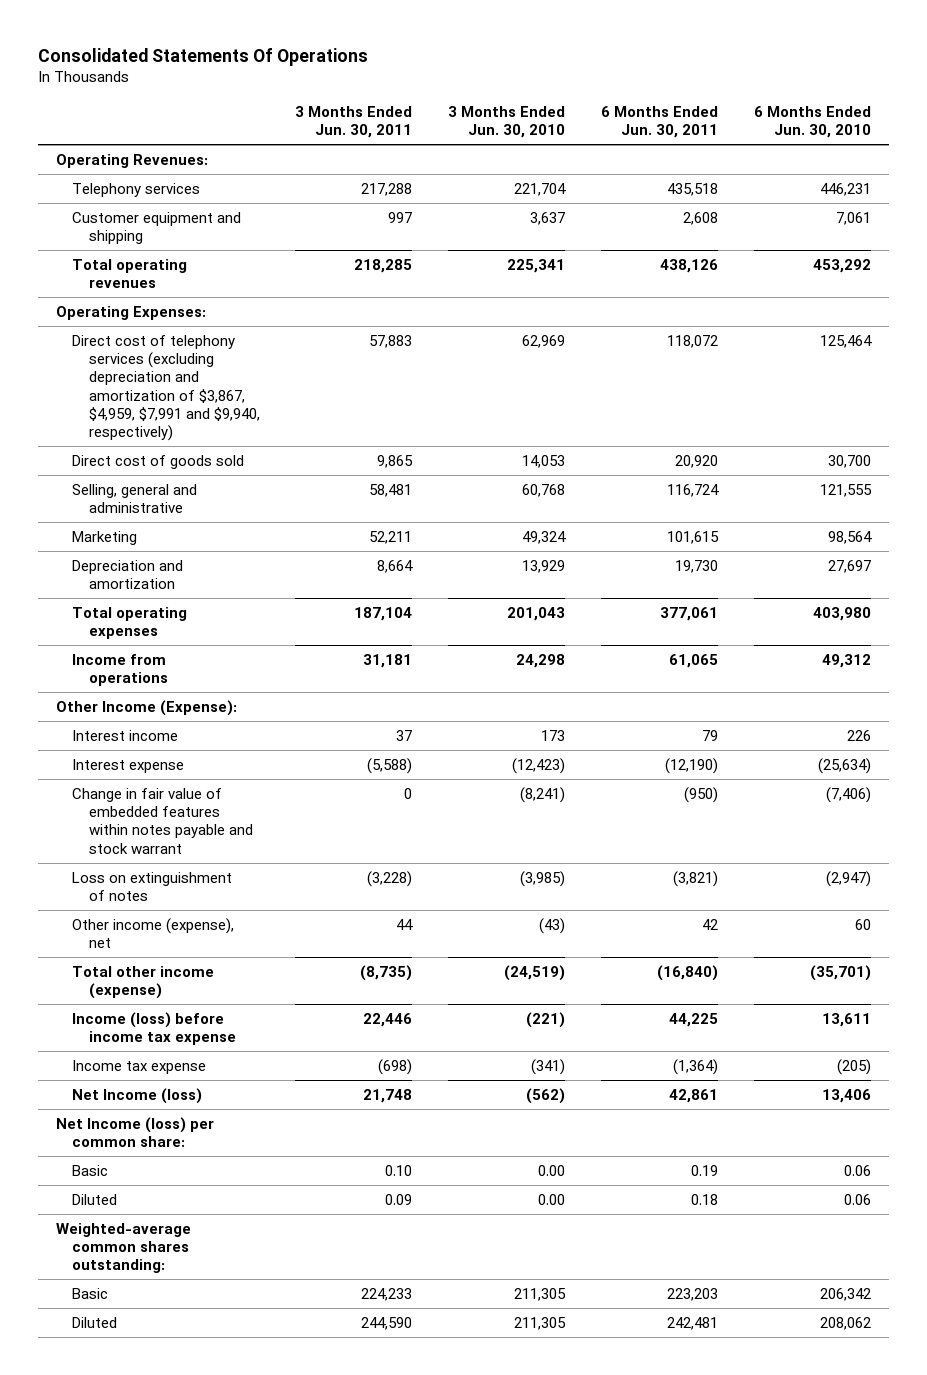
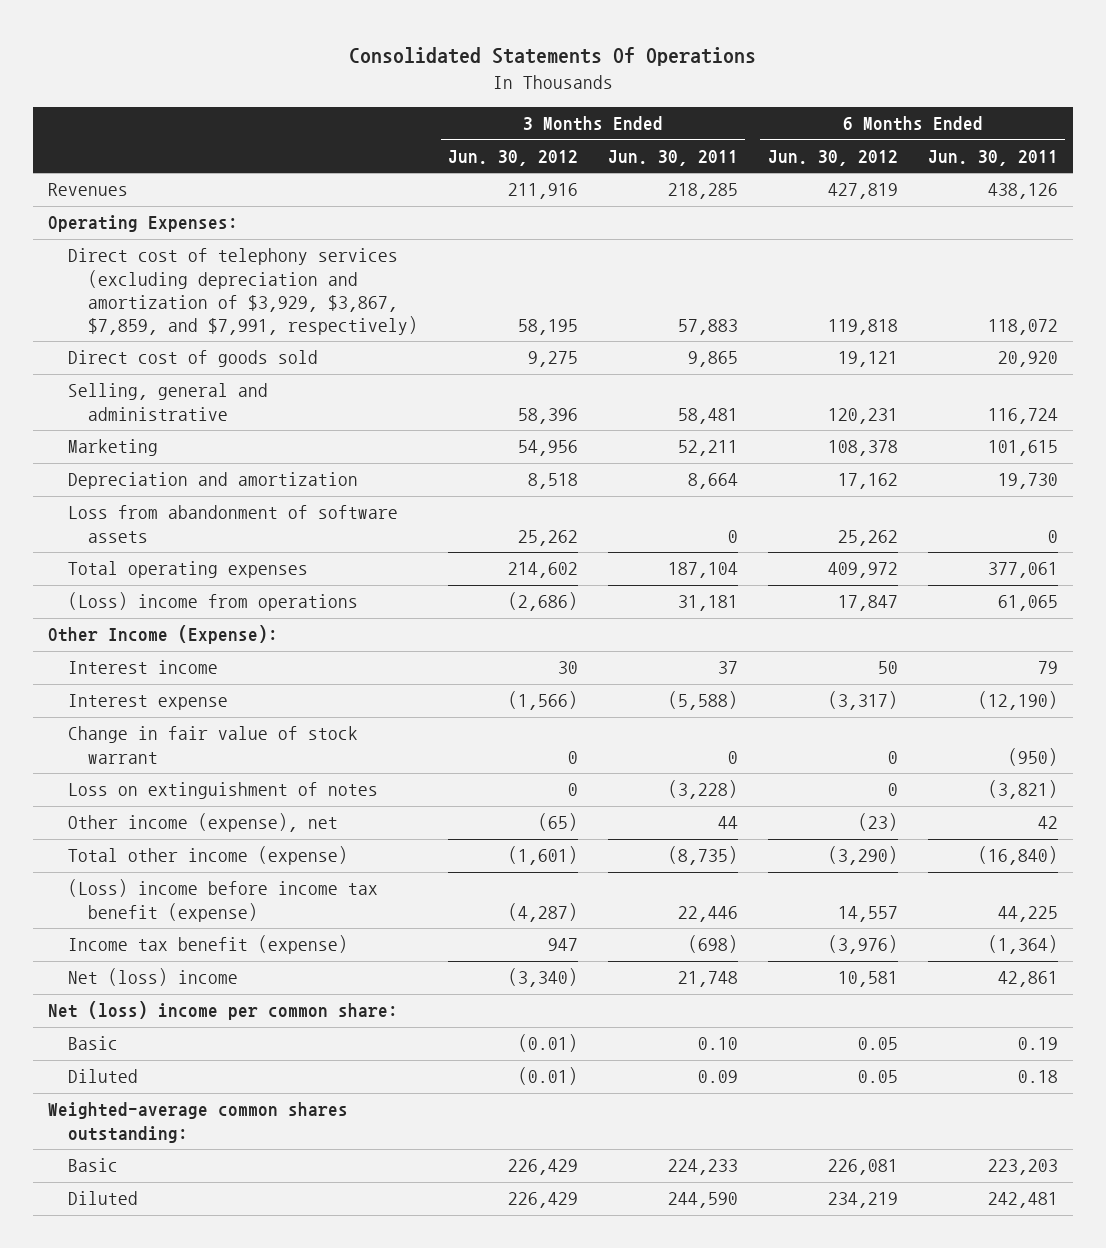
[448,106,566,139] 3 Months Ended Jun. 30, 2010 -> none
[753,106,871,139] 6 Months Ended Jun. 30, 2010 -> none
none -> [448,149,579,166] Jun. 30, 2012
none -> [767,149,898,166] Jun. 30, 2012
[56,153,209,168] Operating Revenues: -> none
[72,182,201,197] Telephony services -> none
[72,211,242,245] Customer equipment and shipping -> none
[72,258,188,289] Total operating revenues -> [48,183,129,197] Revenues
[72,334,260,442] Direct cost of telephony services (excluding depreciation and amortization of $3,867, $4,959, $7,991 and $9,940, respectively) -> [68,248,419,335] Direct cost of telephony services (excluding depreciation and amortization of $3,929, $3,867, $7,859, and $7,991, respectively)
none -> [68,505,399,543] Loss from abandonment of software assets
[72,653,168,687] Income from operations -> [68,592,359,612] (Loss) income from operations
[72,787,253,854] Change in fair value of embedded features within notes payable and stock warrant -> [68,726,359,764] Change in fair value of stock warrant
[72,1011,236,1046] Income (loss) before income tax expense -> [68,879,379,922] (Loss) income before income tax benefit (expense)
[72,1059,207,1074] Income tax expense -> [68,935,349,955] Income tax benefit (expense)
[72,1087,203,1104] Net Income (loss) -> [68,968,239,987] Net (loss) income
[56,1116,215,1148] Net Income (loss) per common share: -> [48,1001,399,1021] Net (loss) income per common share:

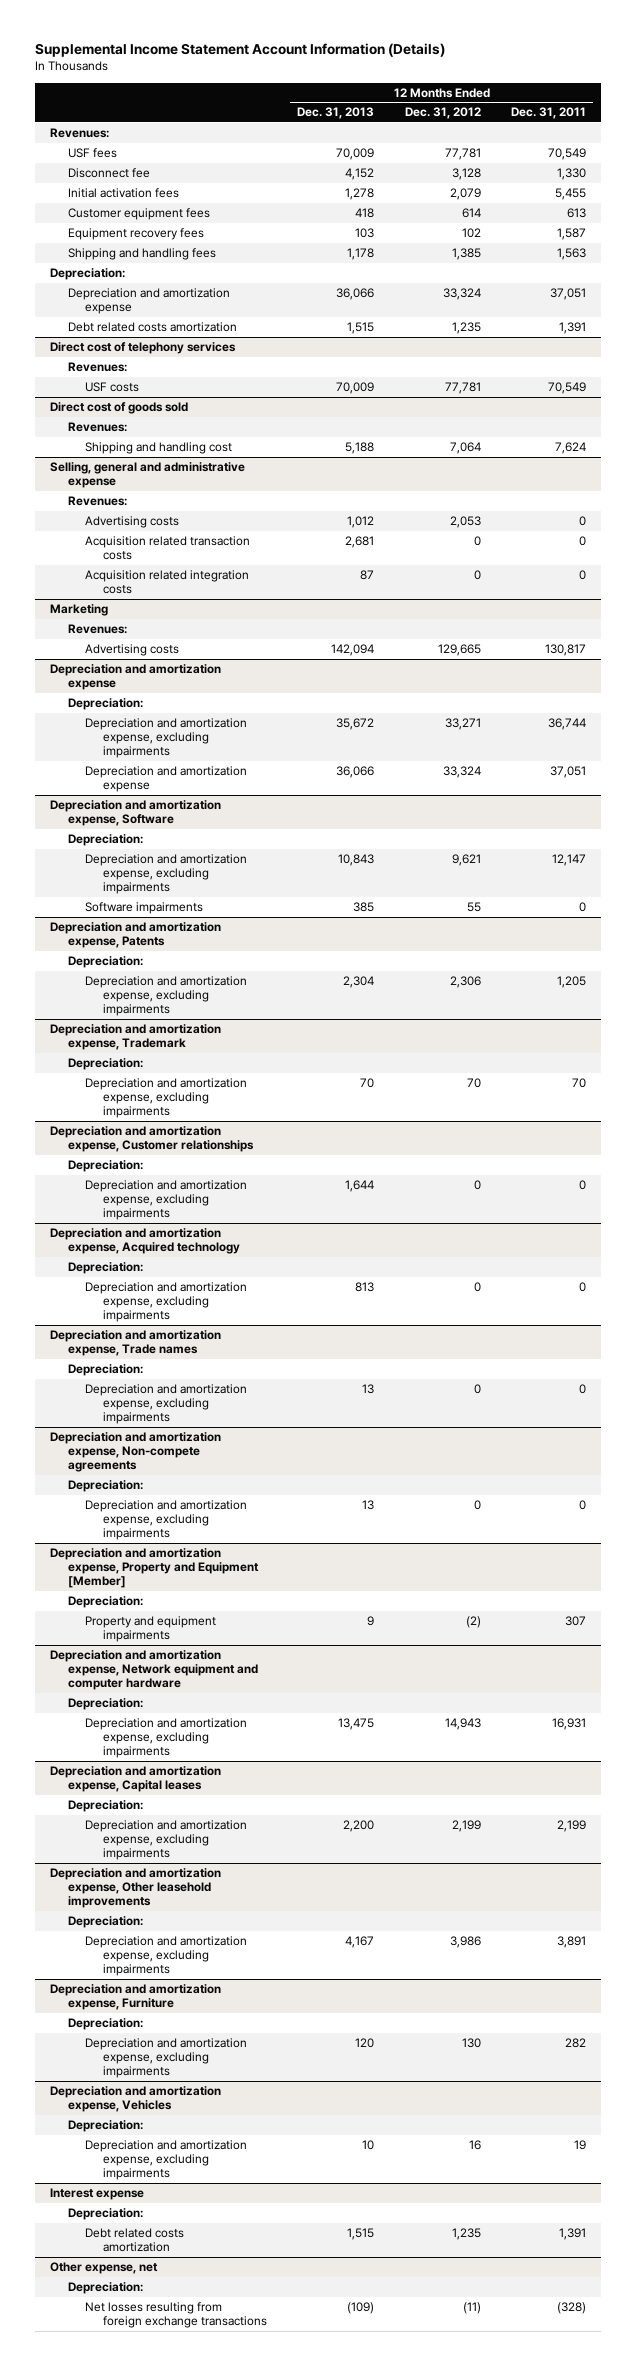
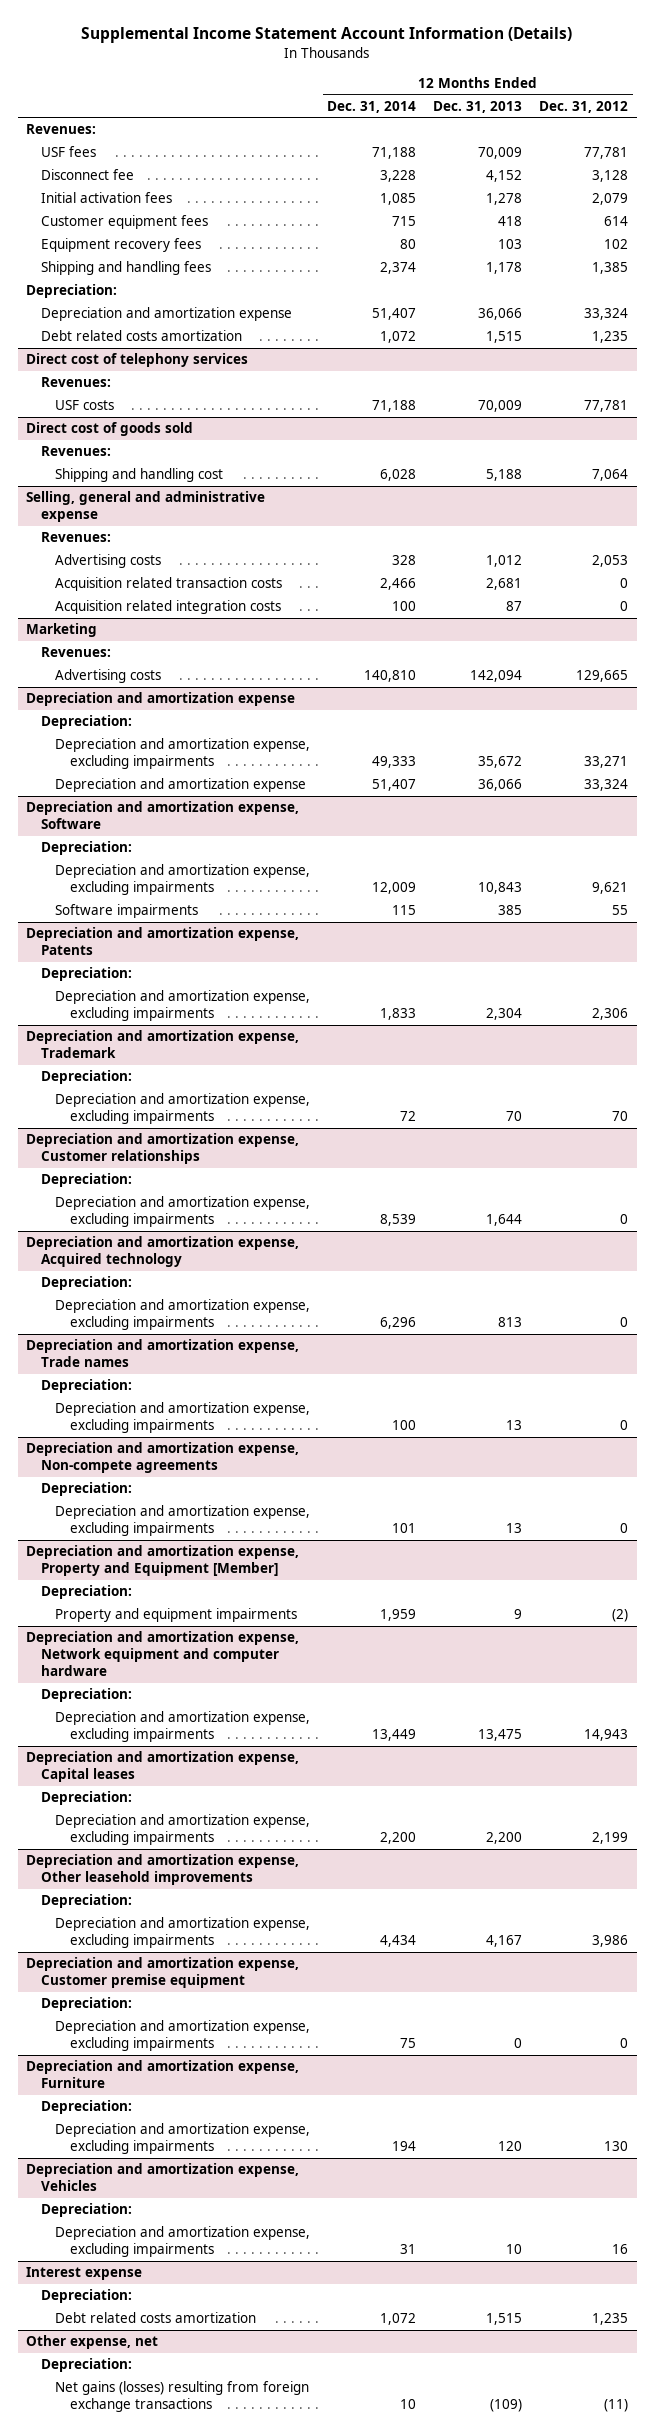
[510,107,586,120] Dec. 31, 2011 -> none
none -> [327,100,417,113] Dec. 31, 2014
none -> [26,1957,300,1989] Depreciation and amortization expense, Customer premise equipment
none -> [40,1997,132,2012] Depreciation:
none -> [55,2020,311,2052] Depreciation and amortization expense, excluding impairments
[85,2302,268,2329] Net losses resulting from foreign exchange transactions -> [55,2381,310,2413] Net gains (losses) resulting from foreign exchange transactions

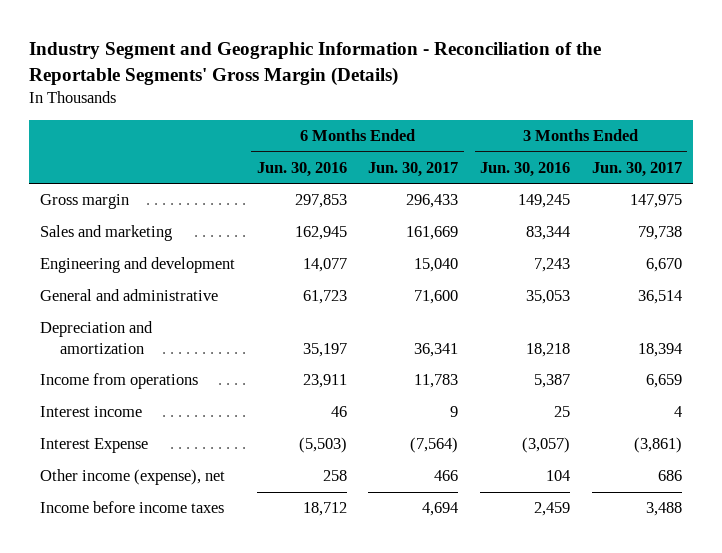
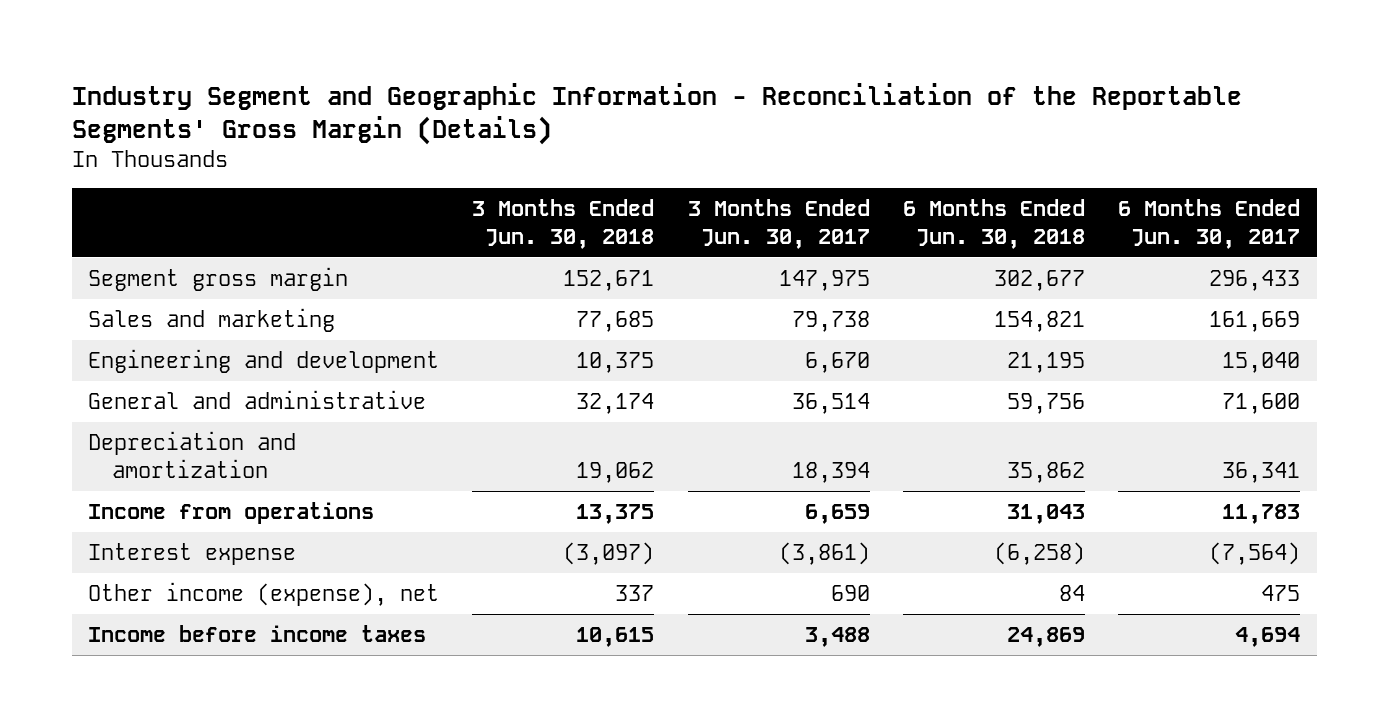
[256,161,347,177] Jun. 30, 2016 -> none
[480,161,571,177] Jun. 30, 2016 -> none
none -> [472,199,655,249] 3 Months Ended Jun. 30, 2018
none -> [903,199,1086,249] 6 Months Ended Jun. 30, 2018
[40,194,130,210] Gross margin -> [88,267,349,292] Segment gross margin
[40,406,143,418] Interest income -> none
[40,438,149,454] Interest Expense -> [88,543,297,566] Interest expense
[434,470,459,482] 466 -> [1261,585,1301,602] 475
[657,470,682,482] 686 -> [830,585,870,602] 690

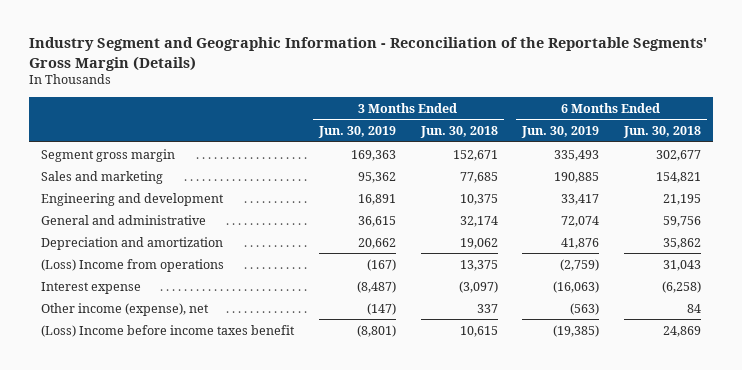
[687,199,870,249] 3 Months Ended Jun. 30, 2017 -> none
[1118,199,1301,249] 6 Months Ended Jun. 30, 2017 -> none
none -> [317,125,396,138] Jun. 30, 2019
none -> [521,125,600,138] Jun. 30, 2019
[88,502,375,525] Income from operations -> [41,258,225,272] (Loss) Income from operations
[88,625,427,643] Income before income taxes -> [41,324,296,337] (Loss) Income before income taxes benefit

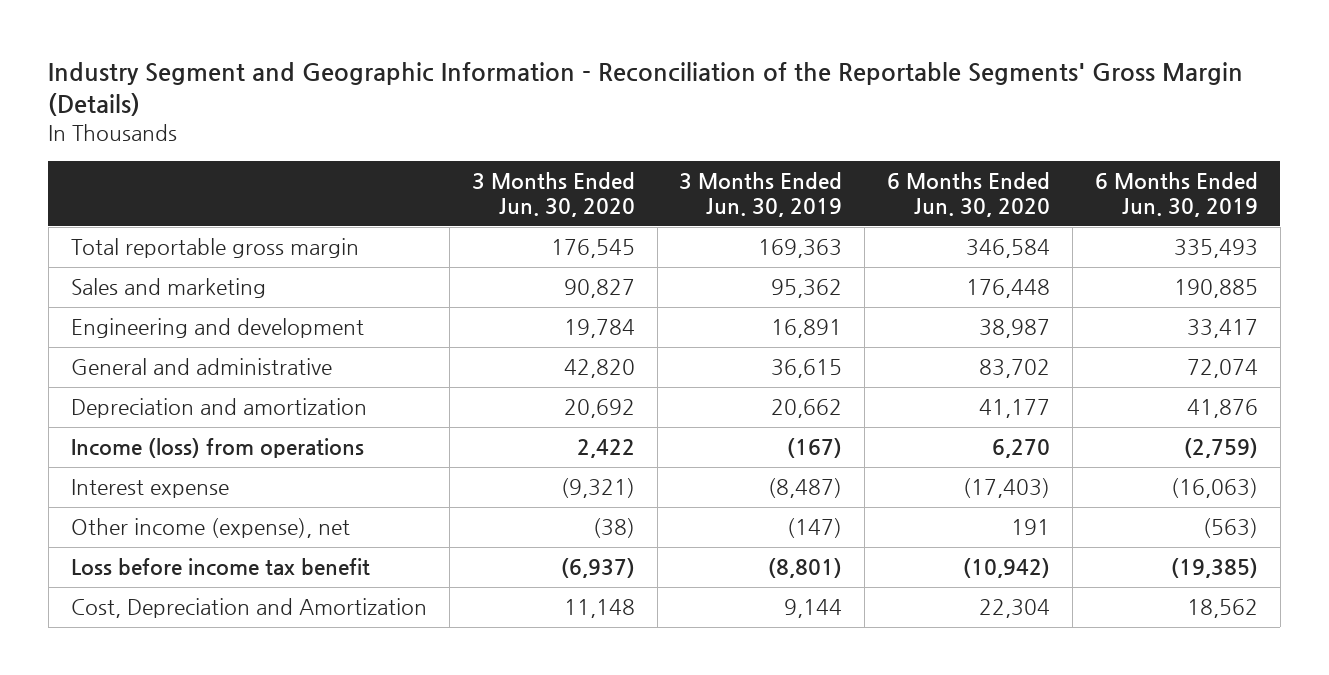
[419,125,498,138] Jun. 30, 2018 -> none
[622,125,701,138] Jun. 30, 2018 -> none
none -> [471,171,635,218] 3 Months Ended Jun. 30, 2020
none -> [887,171,1051,218] 6 Months Ended Jun. 30, 2020
[41,148,176,162] Segment gross margin -> [70,238,359,259] Total reportable gross margin
[41,258,225,272] (Loss) Income from operations -> [70,438,364,459] Income (loss) from operations
[41,324,296,337] (Loss) Income before income taxes benefit -> [70,558,370,577] Loss before income tax benefit
none -> [70,598,427,619] Cost, Depreciation and Amortization

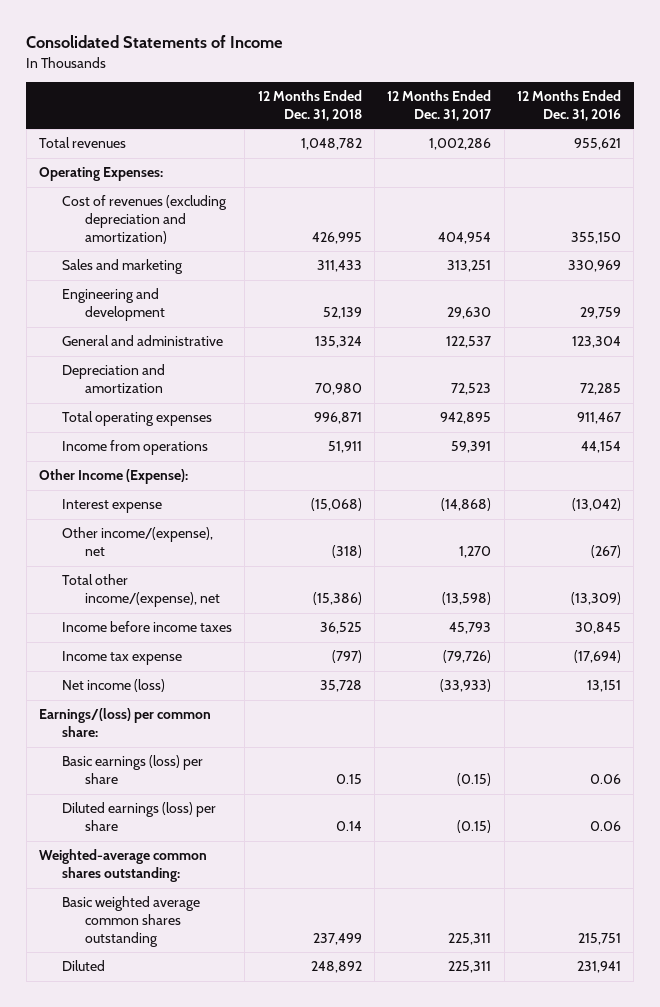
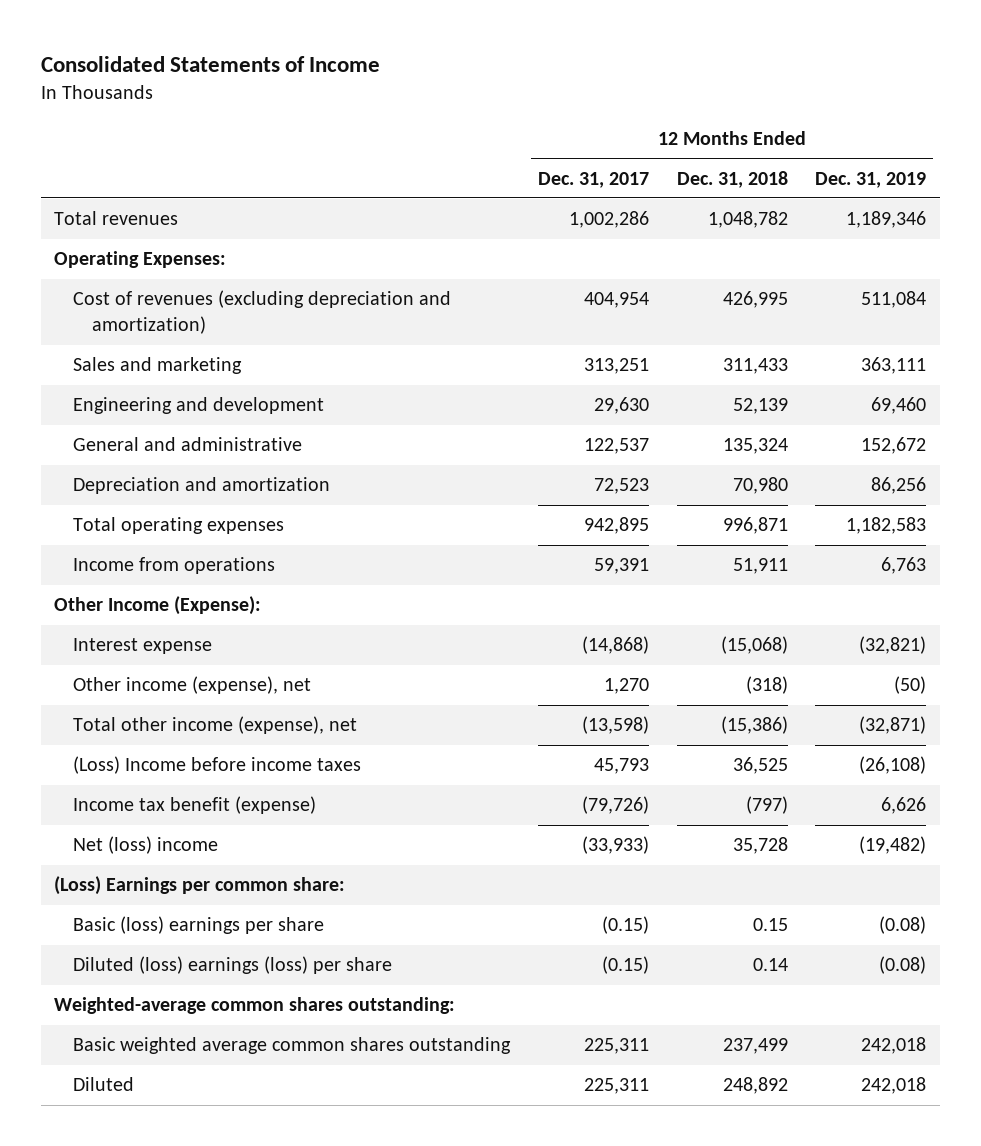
[516,90,621,122] 12 Months Ended Dec. 31, 2016 -> none
none -> [815,171,927,188] Dec. 31, 2019
[61,527,213,557] Other income/(expense), net -> [73,676,312,695] Other income (expense), net
[61,574,220,608] Total other income/(expense), net -> [73,716,358,735] Total other income (expense), net
[61,621,232,633] Income before income taxes -> [73,756,362,775] (Loss) Income before income taxes
[61,651,182,666] Income tax expense -> [73,796,317,815] Income tax benefit (expense)
[61,679,165,693] Net income (loss) -> [73,836,219,855] Net (loss) income
[39,708,212,738] Earnings/(loss) per common share: -> [54,876,346,896] (Loss) Earnings per common share:
[61,755,203,785] Basic earnings (loss) per share -> [73,916,325,935] Basic (loss) earnings per share
[61,802,216,832] Diluted earnings (loss) per share -> [73,956,393,975] Diluted (loss) earnings (loss) per share

